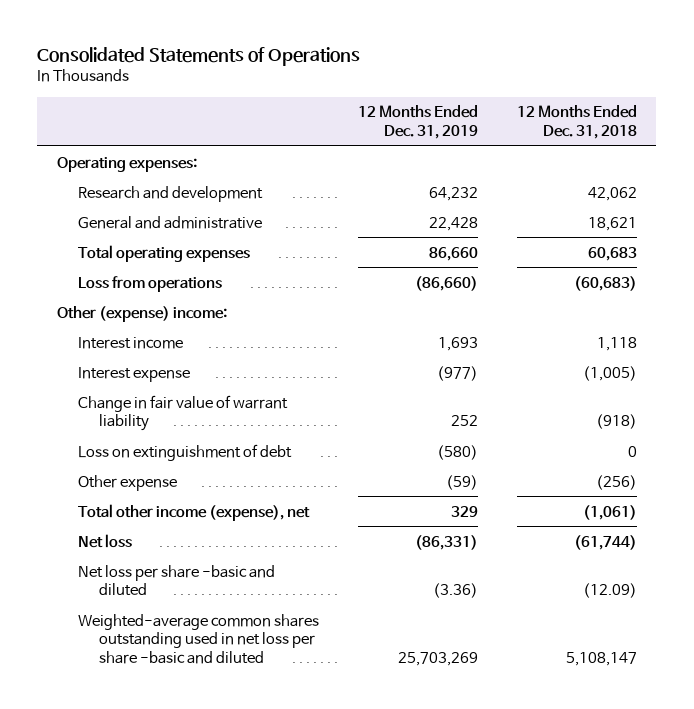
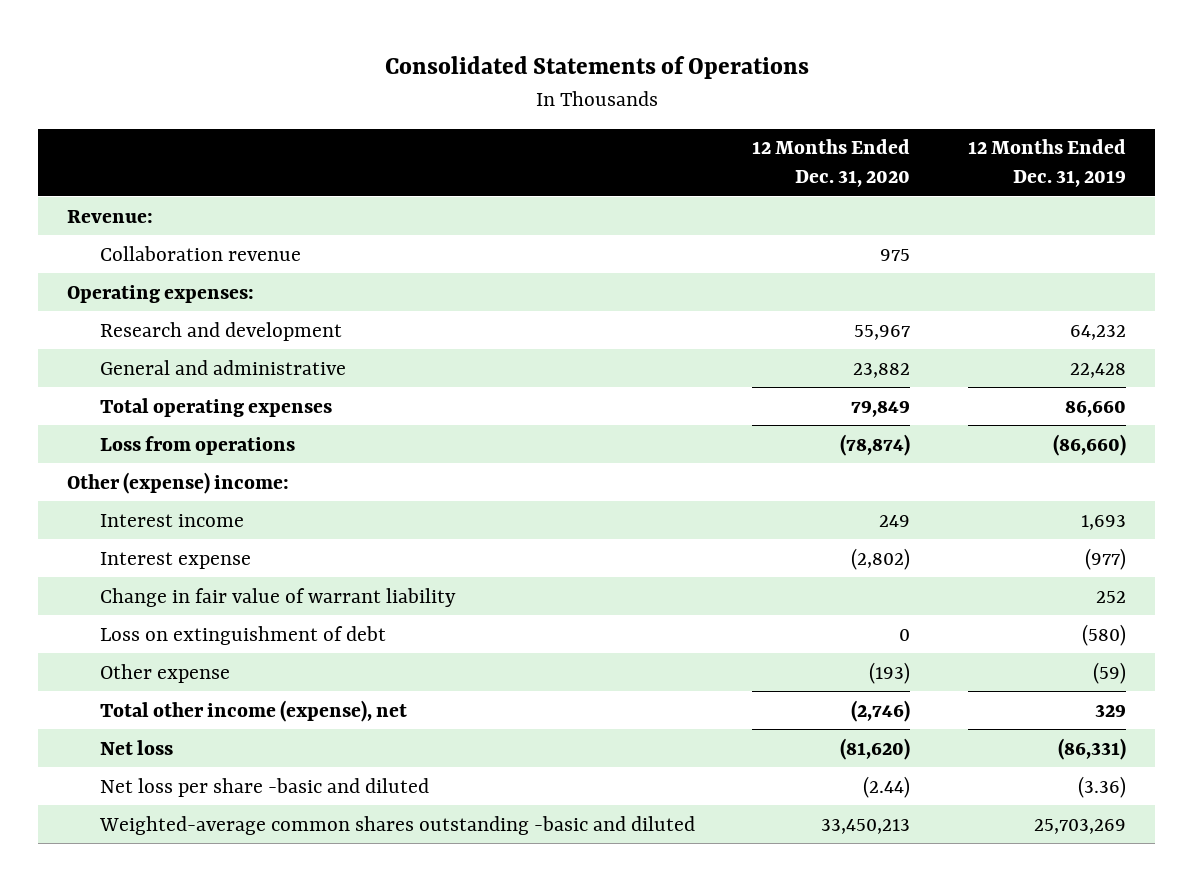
[516,105,637,139] 12 Months Ended Dec. 31, 2018 -> none
none -> [752,139,911,188] 12 Months Ended Dec. 31, 2020
none -> [67,209,154,223] Revenue:
none -> [99,245,301,261] Collaboration revenue
[78,613,320,664] Weighted-average common shares outstanding used in net loss per share -basic and diluted -> [98,815,695,835] Weighted-average common shares outstanding -basic and diluted

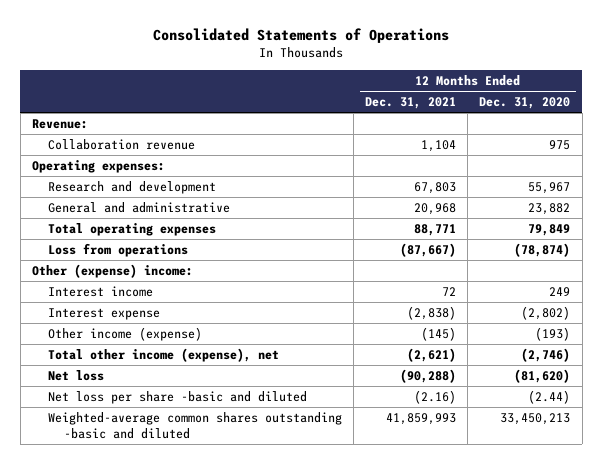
[968,139,1127,188] 12 Months Ended Dec. 31, 2019 -> none
none -> [365,97,457,110] Dec. 31, 2021
[99,587,456,607] Change in fair value of warrant liability -> none
[99,625,386,645] Loss on extinguishment of debt -> none
[99,663,230,683] Other expense -> [48,326,203,341] Other income (expense)

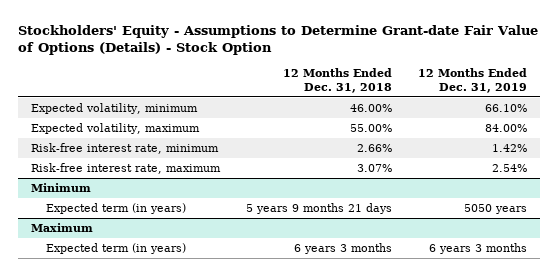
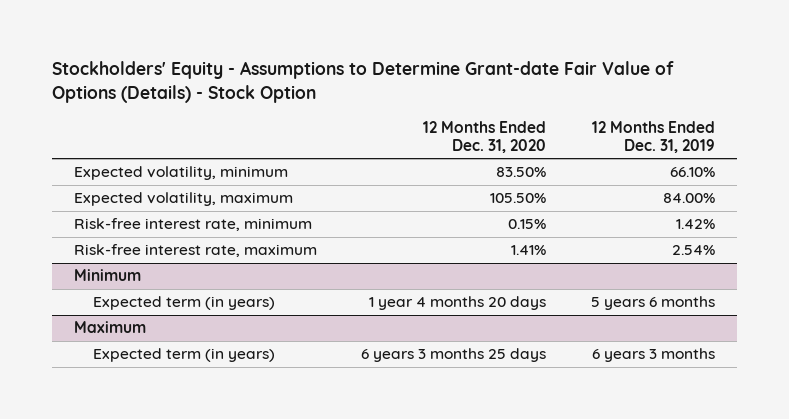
[283,68,393,93] 12 Months Ended Dec. 31, 2018 -> none
none -> [423,120,547,154] 12 Months Ended Dec. 31, 2020
[464,204,528,215] 5050 years -> [590,296,715,311] 5 years 6 months

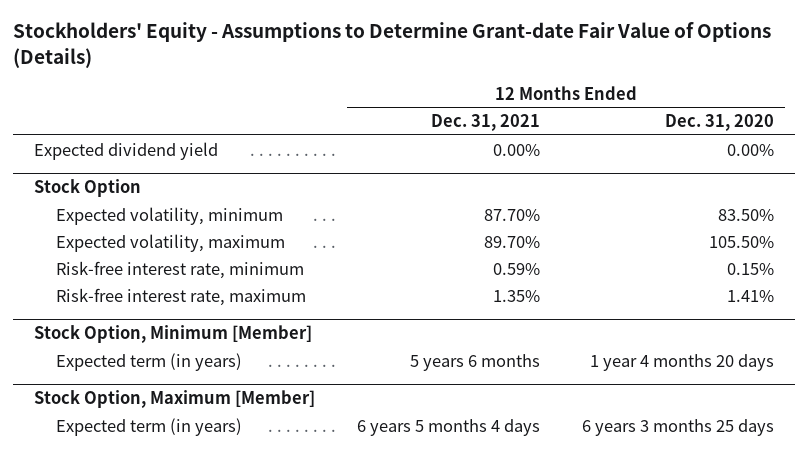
[51,61,674,104] Stockholders' Equity - Assumptions to Determine Grant-date Fair Value of Options (Details) - Stock Option -> [13,22,772,68] Stockholders' Equity - Assumptions to Determine Grant-date Fair Value of Options (Details)
[591,120,715,154] 12 Months Ended Dec. 31, 2019 -> none
none -> [431,114,541,132] Dec. 31, 2021
none -> [34,141,219,160] Expected dividend yield
none -> [34,178,142,197] Stock Option
[73,269,141,282] Minimum -> none
none -> [34,324,313,343] Stock Option, Minimum [Member]
[73,321,146,334] Maximum -> none
none -> [34,389,316,408] Stock Option, Maximum [Member]

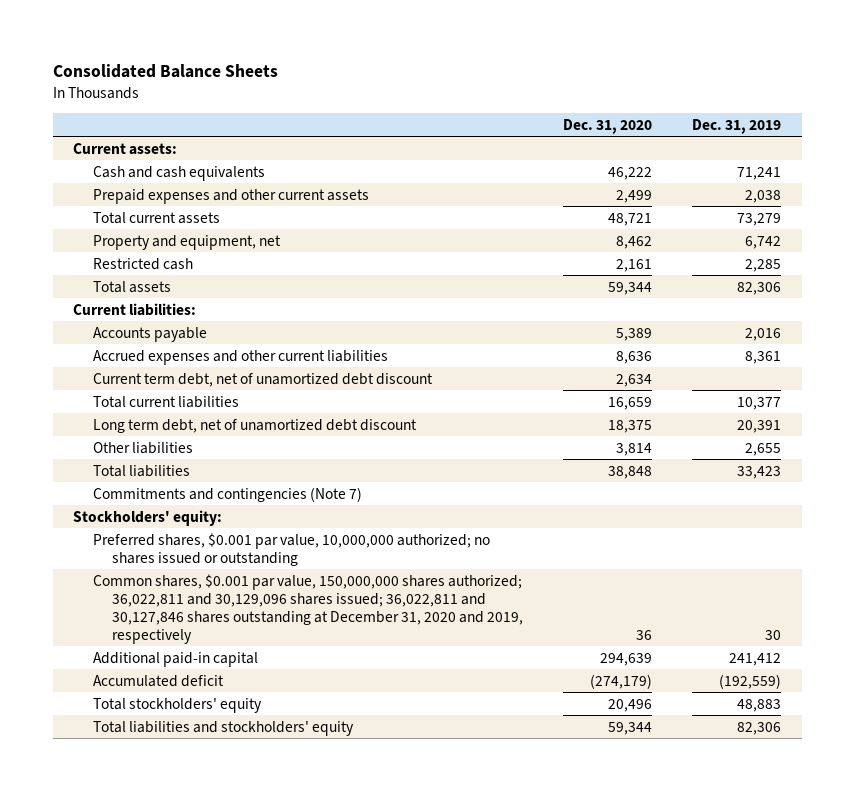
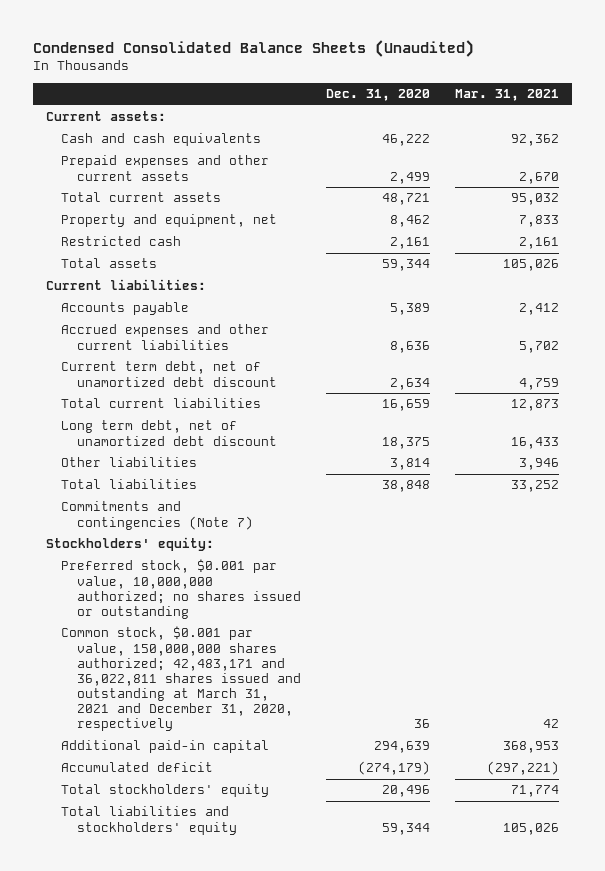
[53,63,279,78] Consolidated Balance Sheets -> [33,39,475,57] Condensed Consolidated Balance Sheets (Unaudited)
[692,118,782,134] Dec. 31, 2019 -> none
none -> [455,89,560,102] Mar. 31, 2021
[92,532,490,566] Preferred shares, $0.001 par value, 10,000,000 authorized; no shares issued or outstanding -> [61,559,302,619] Preferred stock, $0.001 par value, 10,000,000 authorized; no shares issued or outstanding
[92,573,523,644] Common shares, $0.001 par value, 150,000,000 shares authorized; 36,022,811 and 30,129,096 shares issued; 36,022,811 and 30,127,846 shares outstanding at December 31, 2020 and 2019, respectively -> [61,626,302,732] Common stock, $0.001 par value, 150,000,000 shares authorized; 42,483,171 and 36,022,811 shares issued and outstanding at March 31, 2021 and December 31, 2020, respectively

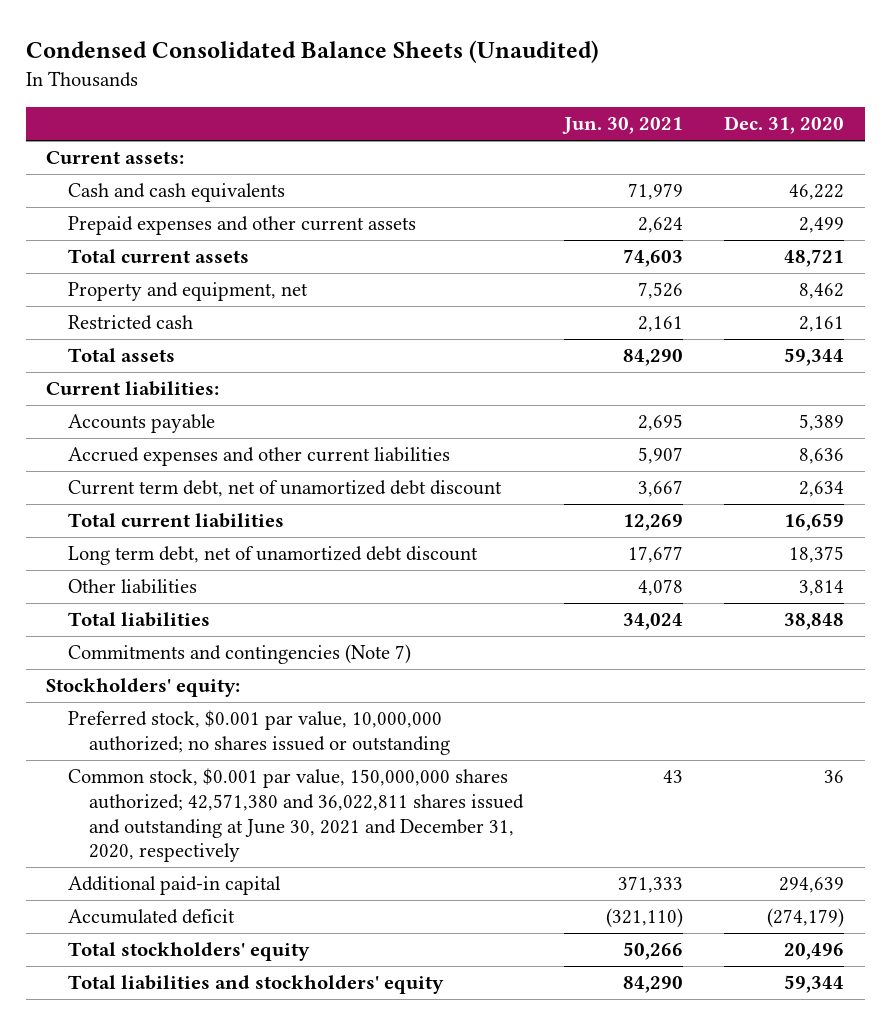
[455,89,560,102] Mar. 31, 2021 -> none
none -> [562,117,684,135] Jun. 30, 2021
[61,626,302,732] Common stock, $0.001 par value, 150,000,000 shares authorized; 42,483,171 and 36,022,811 shares issued and outstanding at March 31, 2021 and December 31, 2020, respectively -> [67,768,525,863] Common stock, $0.001 par value, 150,000,000 shares authorized; 42,571,380 and 36,022,811 shares issued and outstanding at June 30, 2021 and December 31, 2020, respectively

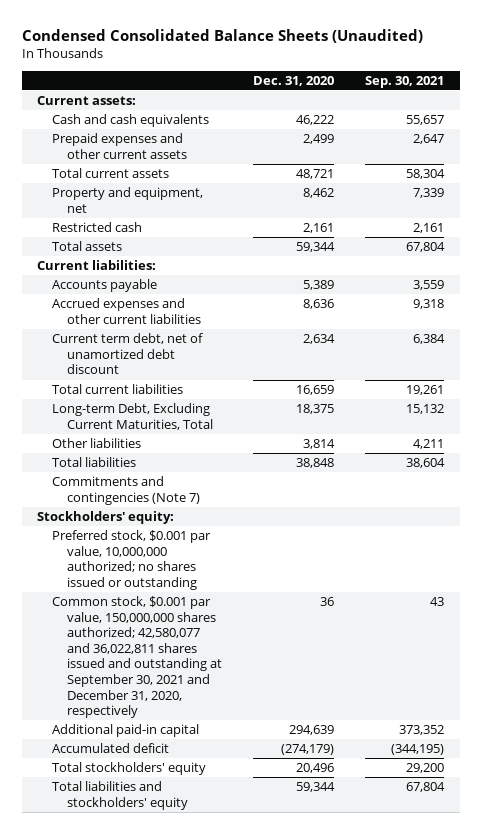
[562,117,684,135] Jun. 30, 2021 -> none
none -> [365,75,445,88] Sep. 30, 2021
[67,546,478,566] Long term debt, net of unamortized debt discount -> [52,403,214,430] Long-term Debt, Excluding Current Maturities, Total
[67,768,525,863] Common stock, $0.001 par value, 150,000,000 shares authorized; 42,571,380 and 36,022,811 shares issued and outstanding at June 30, 2021 and December 31, 2020, respectively -> [52,596,223,719] Common stock, $0.001 par value, 150,000,000 shares authorized; 42,580,077 and 36,022,811 shares issued and outstanding at September 30, 2021 and December 31, 2020, respectively

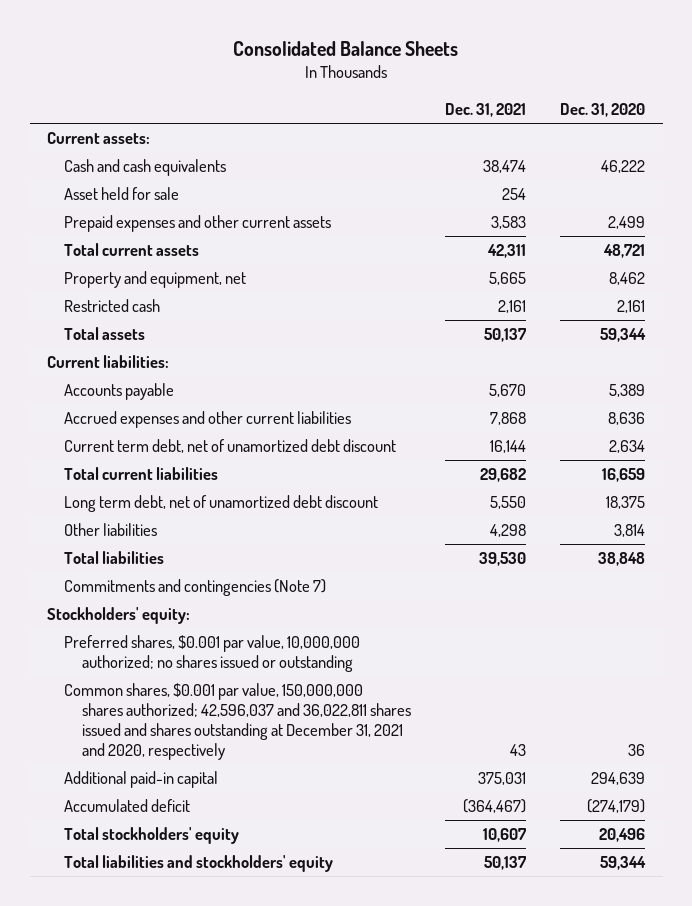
[21,29,423,44] Condensed Consolidated Balance Sheets (Unaudited) -> [233,40,459,56] Consolidated Balance Sheets
[365,75,445,88] Sep. 30, 2021 -> none
none -> [445,103,527,118] Dec. 31, 2021
none -> [64,187,180,201] Asset held for sale
[52,403,214,430] Long-term Debt, Excluding Current Maturities, Total -> [64,495,379,513] Long term debt, net of unamortized debt discount
[52,530,212,590] Preferred stock, $0.001 par value, 10,000,000 authorized; no shares issued or outstanding -> [64,635,361,673] Preferred shares, $0.001 par value, 10,000,000 authorized; no shares issued or outstanding
[52,596,223,719] Common stock, $0.001 par value, 150,000,000 shares authorized; 42,580,077 and 36,022,811 shares issued and outstanding at September 30, 2021 and December 31, 2020, respectively -> [64,683,411,761] Common shares, $0.001 par value, 150,000,000 shares authorized; 42,596,037 and 36,022,811 shares issued and shares outstanding at December 31, 2021 and 2020, respectively

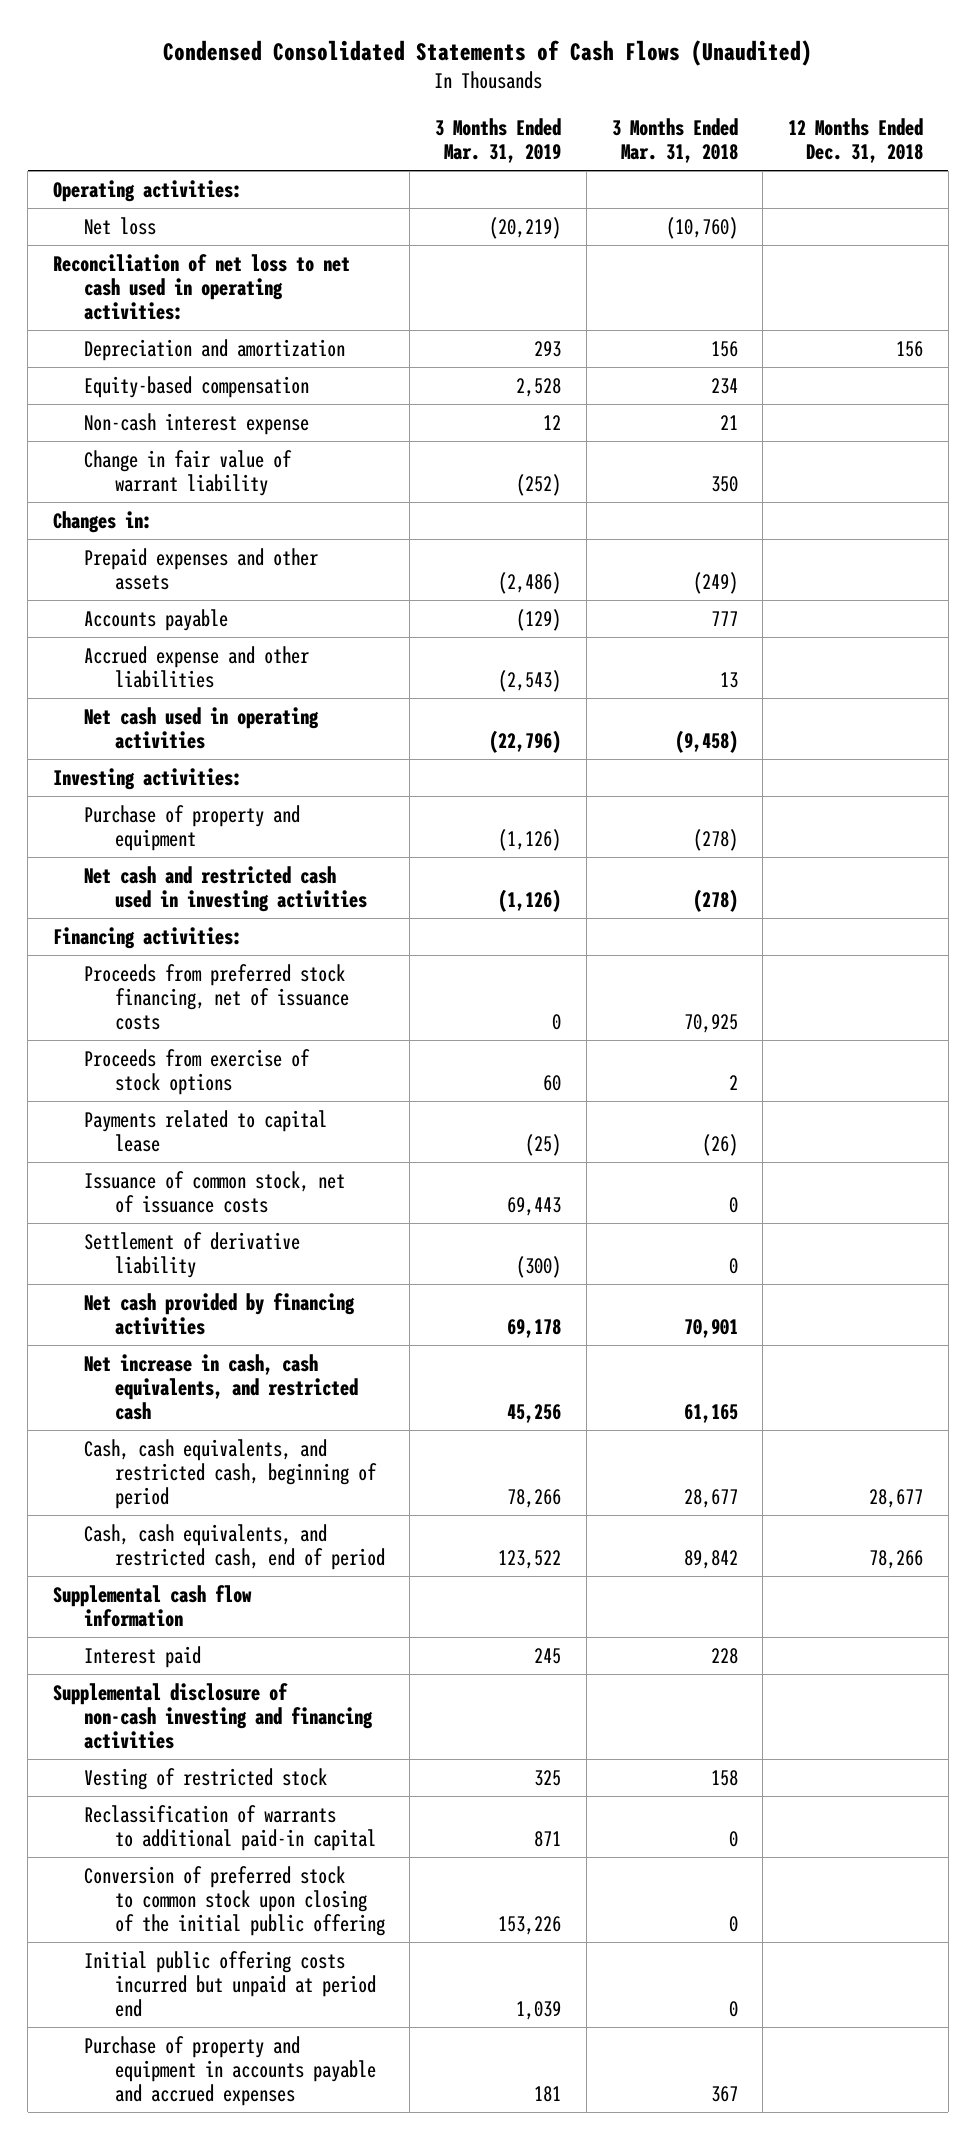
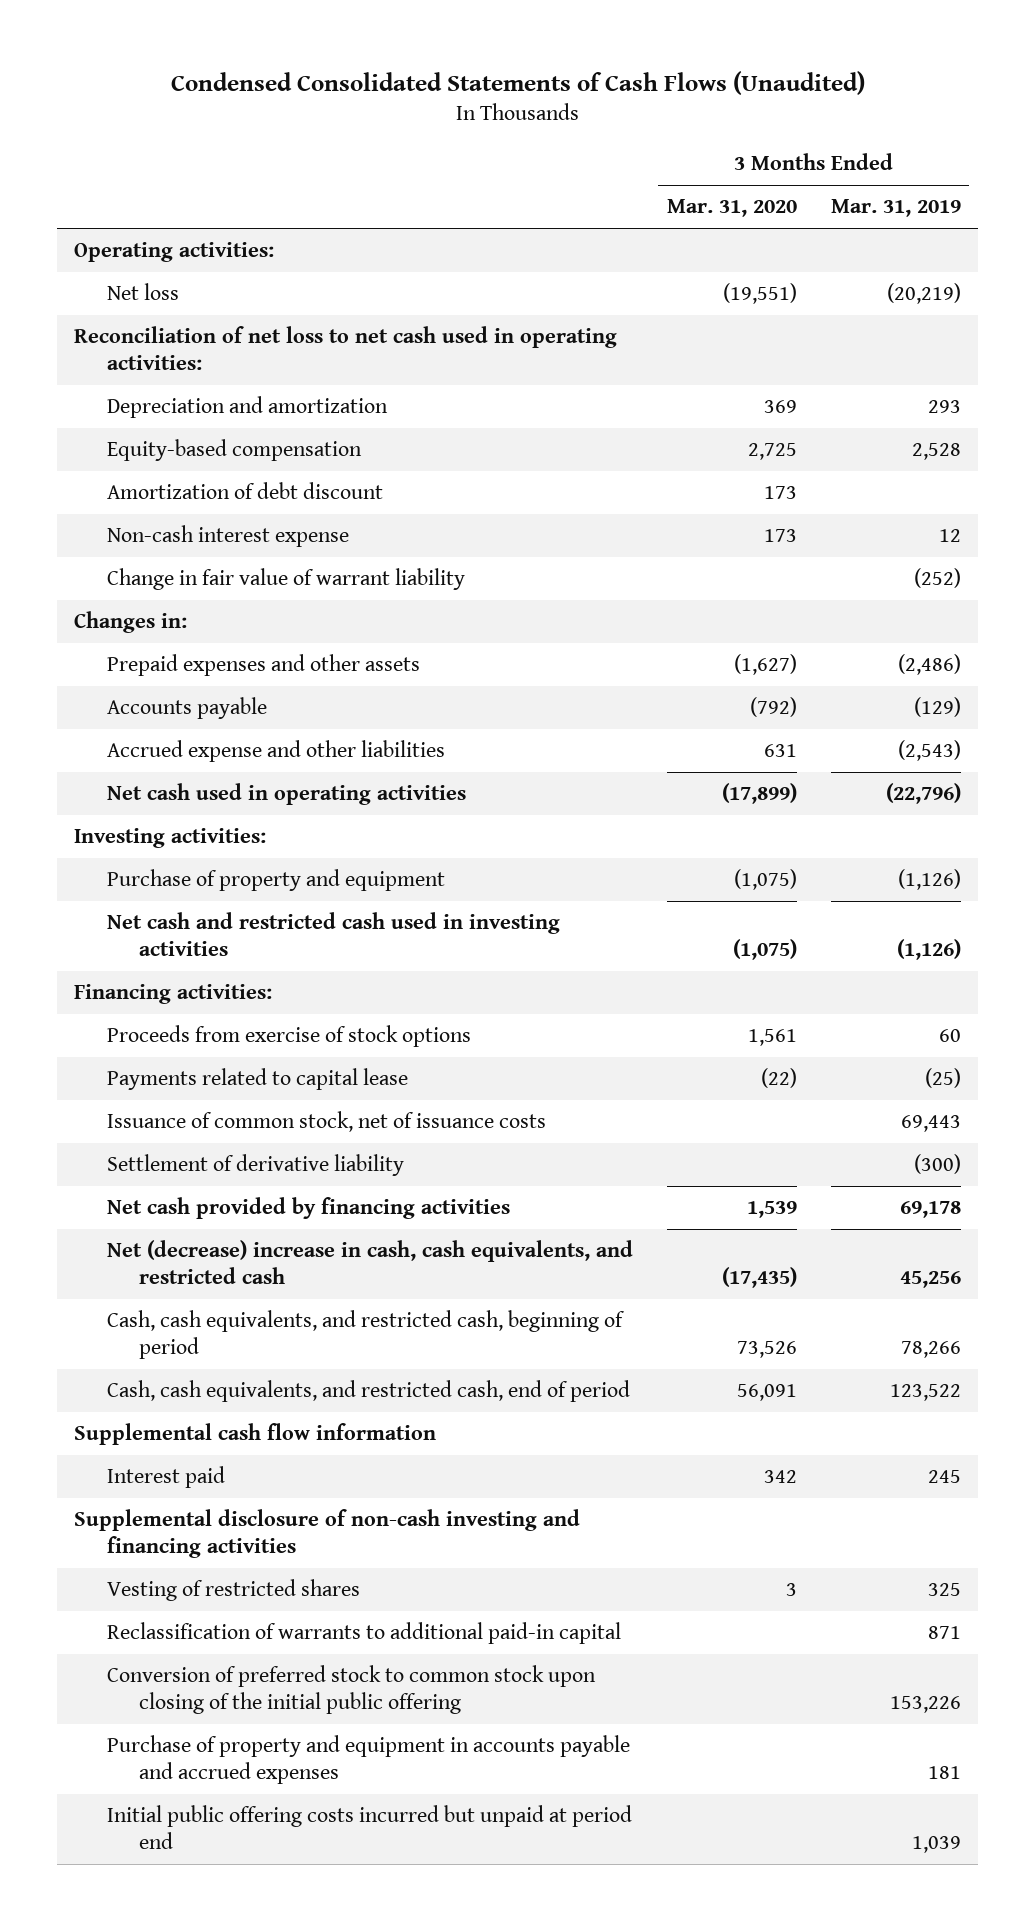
[611,117,738,163] 3 Months Ended Mar. 31, 2018 -> none
[788,117,924,163] 12 Months Ended Dec. 31, 2018 -> none
none -> [666,199,797,218] Mar. 31, 2020
none -> [106,482,383,500] Amortization of debt discount
[83,963,349,1030] Proceeds from preferred stock financing, net of issuance costs -> none
[83,1353,358,1420] Net increase in cash, cash equivalents, and restricted cash -> [106,1240,633,1285] Net (decrease) increase in cash, cash equivalents, and restricted cash
[83,1767,327,1790] Vesting of restricted stock -> [106,1579,360,1602] Vesting of restricted shares
[83,1950,376,2017] Initial public offering costs incurred but unpaid at period end -> [106,1805,632,1850] Initial public offering costs incurred but unpaid at period end

